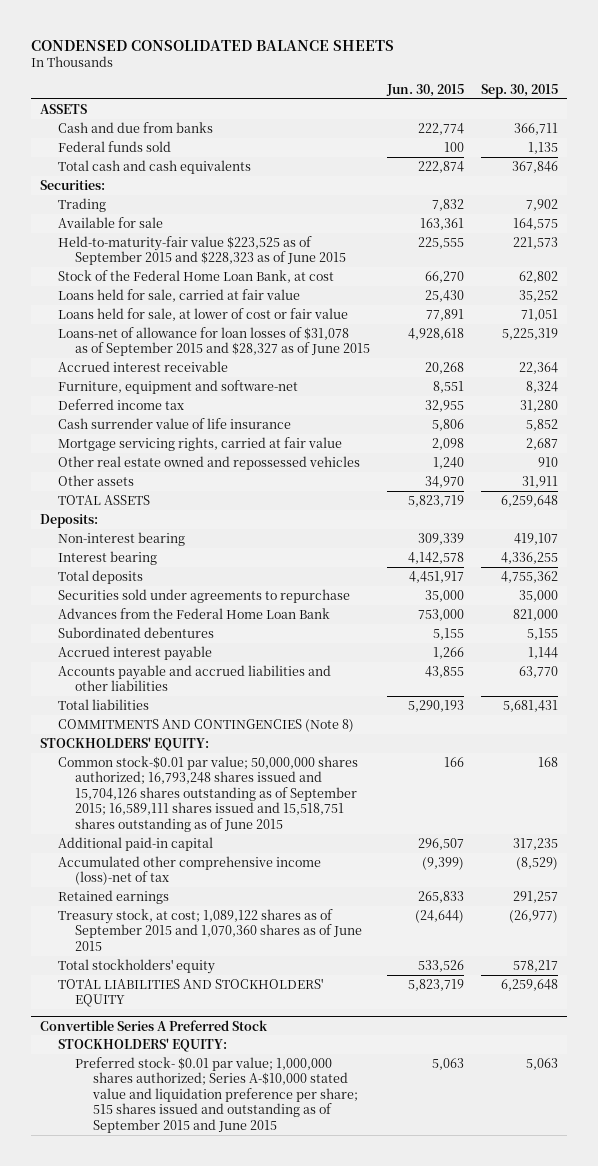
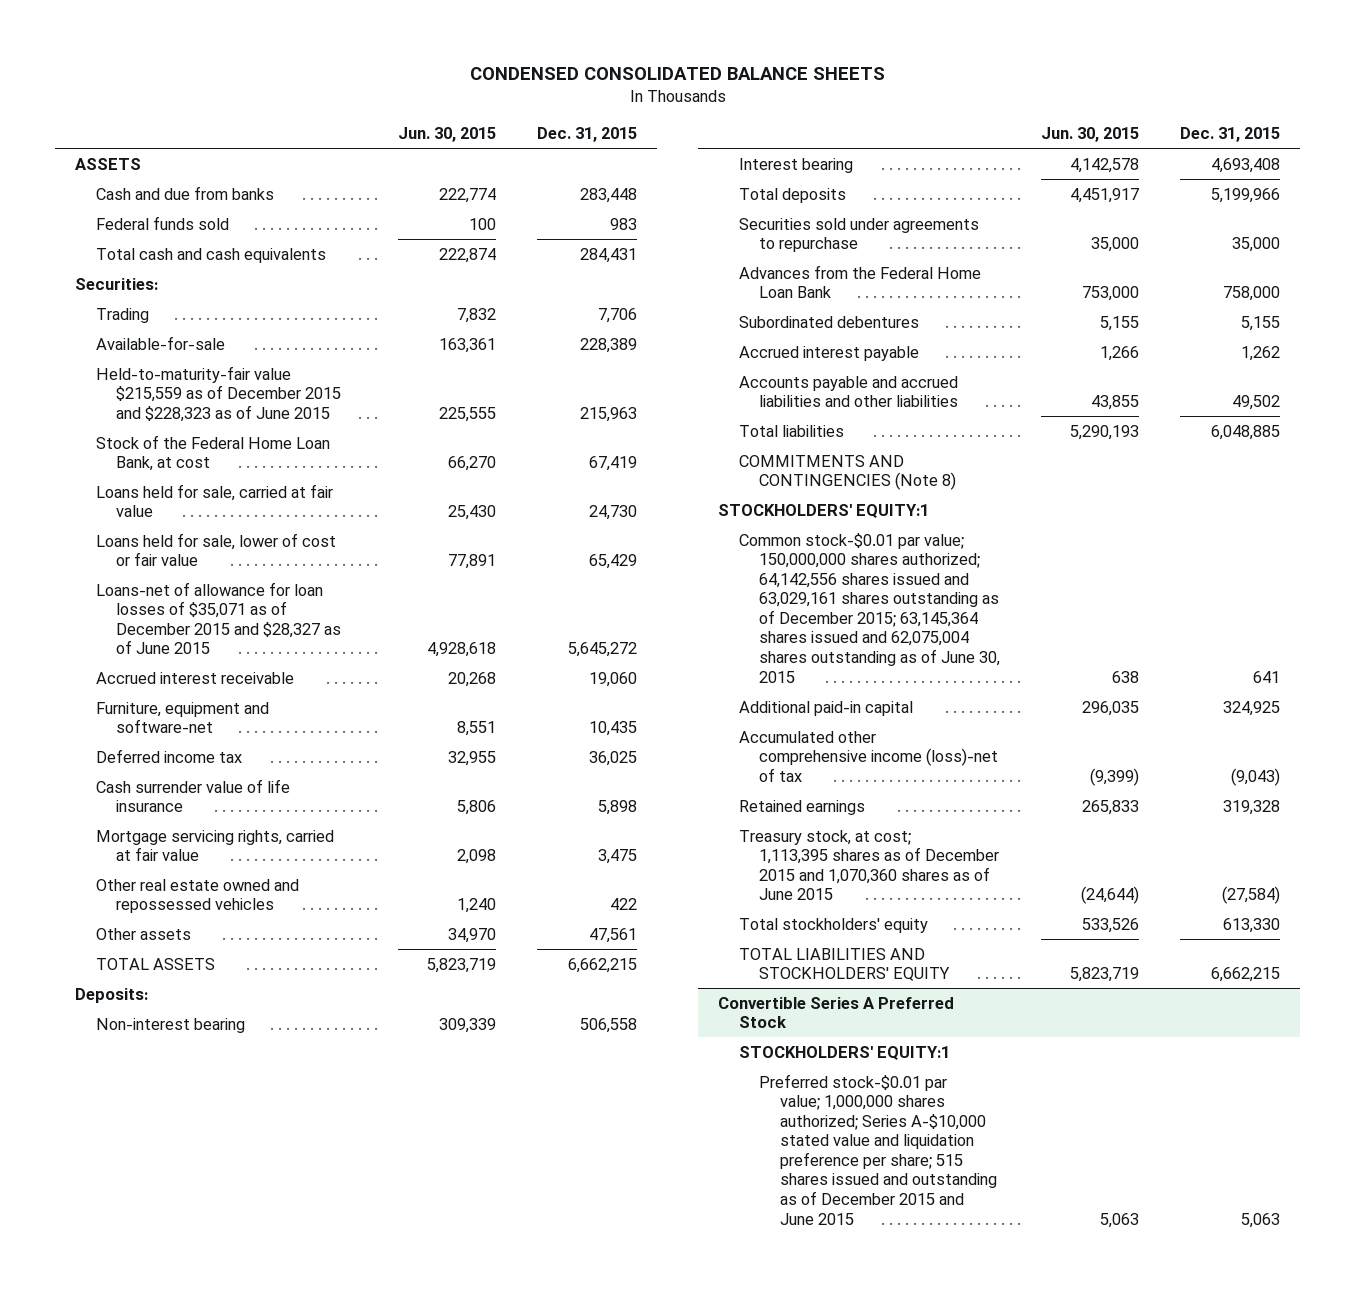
[481,83,559,98] Sep. 30, 2015 -> none
none -> [536,127,637,143] Dec. 31, 2015
[57,216,163,228] Available for sale -> [95,335,225,350] Available-for-sale
[57,235,347,266] Held-to-maturity-fair value $223,525 as of September 2015 and $228,323 as of June 2015 -> [95,365,342,422] Held-to-maturity-fair value $215,559 as of December 2015 and $228,323 as of June 2015
[57,307,348,321] Loans held for sale, at lower of cost or fair value -> [95,532,336,567] Loans held for sale, lower of cost or fair value
[57,326,371,357] Loans-net of allowance for loan losses of $31,078 as of September 2015 and $28,327 as of June 2015 -> [95,581,342,655] Loans-net of allowance for loan losses of $35,071 as of December 2015 and $28,327 as of June 2015
[39,736,209,751] STOCKHOLDERS' EQUITY: -> [718,503,930,518] STOCKHOLDERS' EQUITY:1
[57,755,358,833] Common stock-$0.01 par value; 50,000,000 shares authorized; 16,793,248 shares issued and 15,704,126 shares outstanding as of September 2015; 16,589,111 shares issued and 15,518,751 shares outstanding as of June 2015 -> [738,532,1001,683] Common stock-$0.01 par value; 150,000,000 shares authorized; 64,142,556 shares issued and 63,029,161 shares outstanding as of December 2015; 63,145,364 shares issued and 62,075,004 shares outstanding as of June 30, 2015
[444,756,465,767] 166 -> [1112,670,1140,683] 638
[418,837,465,850] 296,507 -> [1082,700,1140,716] 296,035
[57,908,363,951] Treasury stock, at cost; 1,089,122 shares as of September 2015 and 1,070,360 shares as of June 2015 -> [738,829,1000,901] Treasury stock, at cost; 1,113,395 shares as of December 2015 and 1,070,360 shares as of June 2015
[57,1037,227,1052] STOCKHOLDERS' EQUITY: -> [738,1045,950,1060] STOCKHOLDERS' EQUITY:1
[75,1056,359,1134] Preferred stock- $0.01 par value; 1,000,000 shares authorized; Series A-$10,000 stated value and liquidation preference per share; 515 shares issued and outstanding as of September 2015 and June 2015 -> [759,1073,997,1225] Preferred stock-$0.01 par value; 1,000,000 shares authorized; Series A-$10,000 stated value and liquidation preference per share; 515 shares issued and outstanding as of December 2015 and June 2015

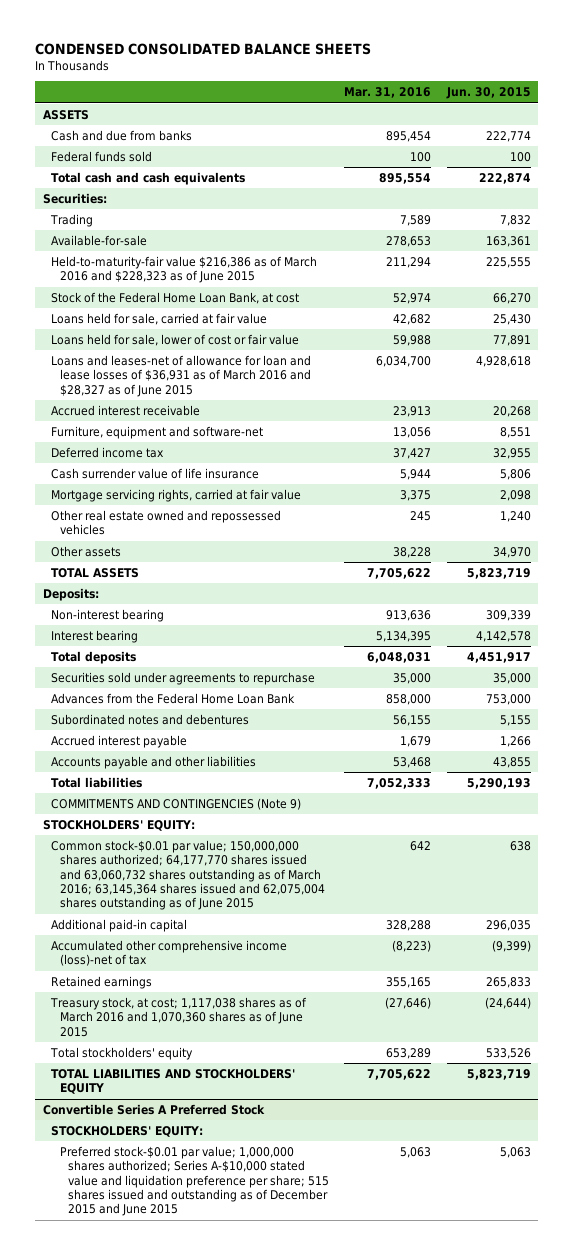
[536,127,637,143] Dec. 31, 2015 -> none
none -> [344,87,432,99] Mar. 31, 2016
[95,365,342,422] Held-to-maturity-fair value $215,559 as of December 2015 and $228,323 as of June 2015 -> [51,256,318,284] Held-to-maturity-fair value $216,386 as of March 2016 and $228,323 as of June 2015
[95,581,342,655] Loans-net of allowance for loan losses of $35,071 as of December 2015 and $28,327 as of June 2015 -> [51,355,312,397] Loans and leases-net of allowance for loan and lease losses of $36,931 as of March 2016 and $28,327 as of June 2015
[738,315,919,328] Subordinated debentures -> [51,714,250,726] Subordinated notes and debentures
[738,375,959,408] Accounts payable and accrued liabilities and other liabilities -> [51,756,257,770] Accounts payable and other liabilities
[738,454,957,491] COMMITMENTS AND CONTINGENCIES (Note 8) -> [51,798,302,811] COMMITMENTS AND CONTINGENCIES (Note 9)
[718,503,930,518] STOCKHOLDERS' EQUITY:1 -> [42,820,195,832] STOCKHOLDERS' EQUITY:
[738,532,1001,683] Common stock-$0.01 par value; 150,000,000 shares authorized; 64,142,556 shares issued and 63,029,161 shares outstanding as of December 2015; 63,145,364 shares issued and 62,075,004 shares outstanding as of June 30, 2015 -> [51,840,325,911] Common stock-$0.01 par value; 150,000,000 shares authorized; 64,177,770 shares issued and 63,060,732 shares outstanding as of March 2016; 63,145,364 shares issued and 62,075,004 shares outstanding as of June 2015
[738,829,1000,901] Treasury stock, at cost; 1,113,395 shares as of December 2015 and 1,070,360 shares as of June 2015 -> [50,997,308,1037] Treasury stock, at cost; 1,117,038 shares as of March 2016 and 1,070,360 shares as of June 2015
[738,1045,950,1060] STOCKHOLDERS' EQUITY:1 -> [51,1126,204,1138] STOCKHOLDERS' EQUITY:

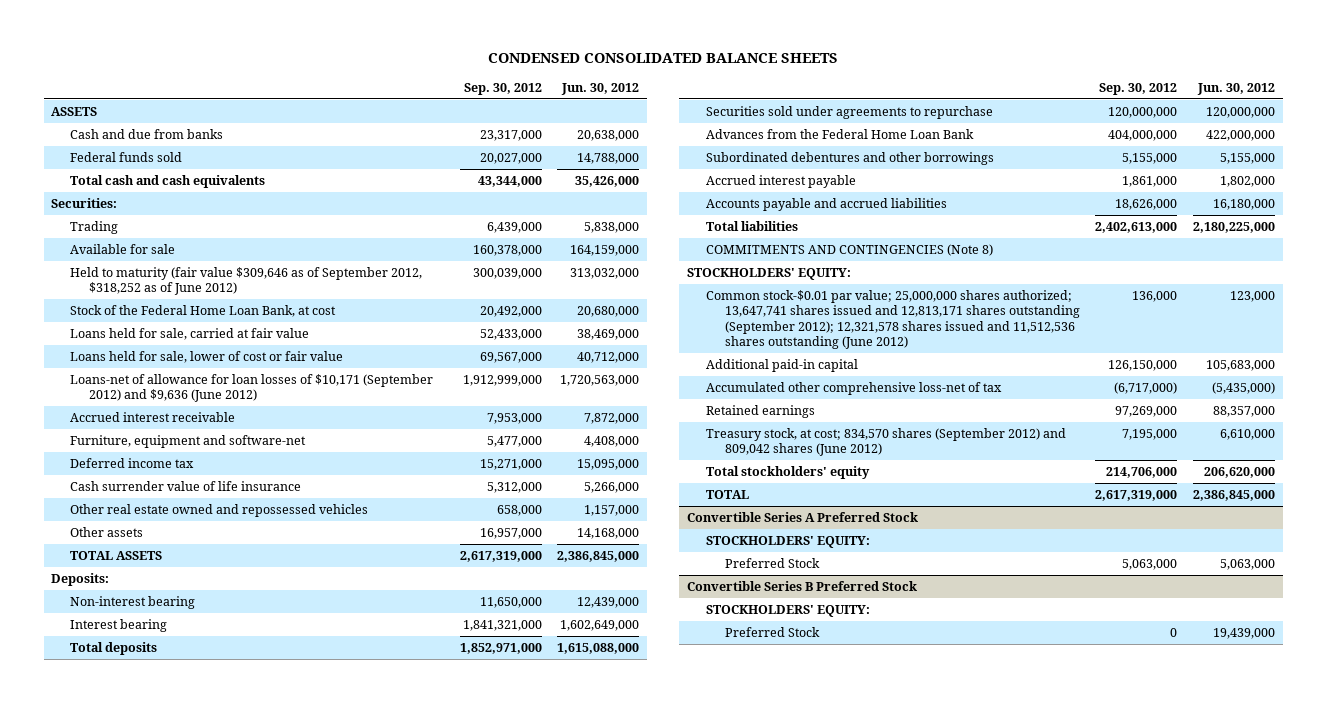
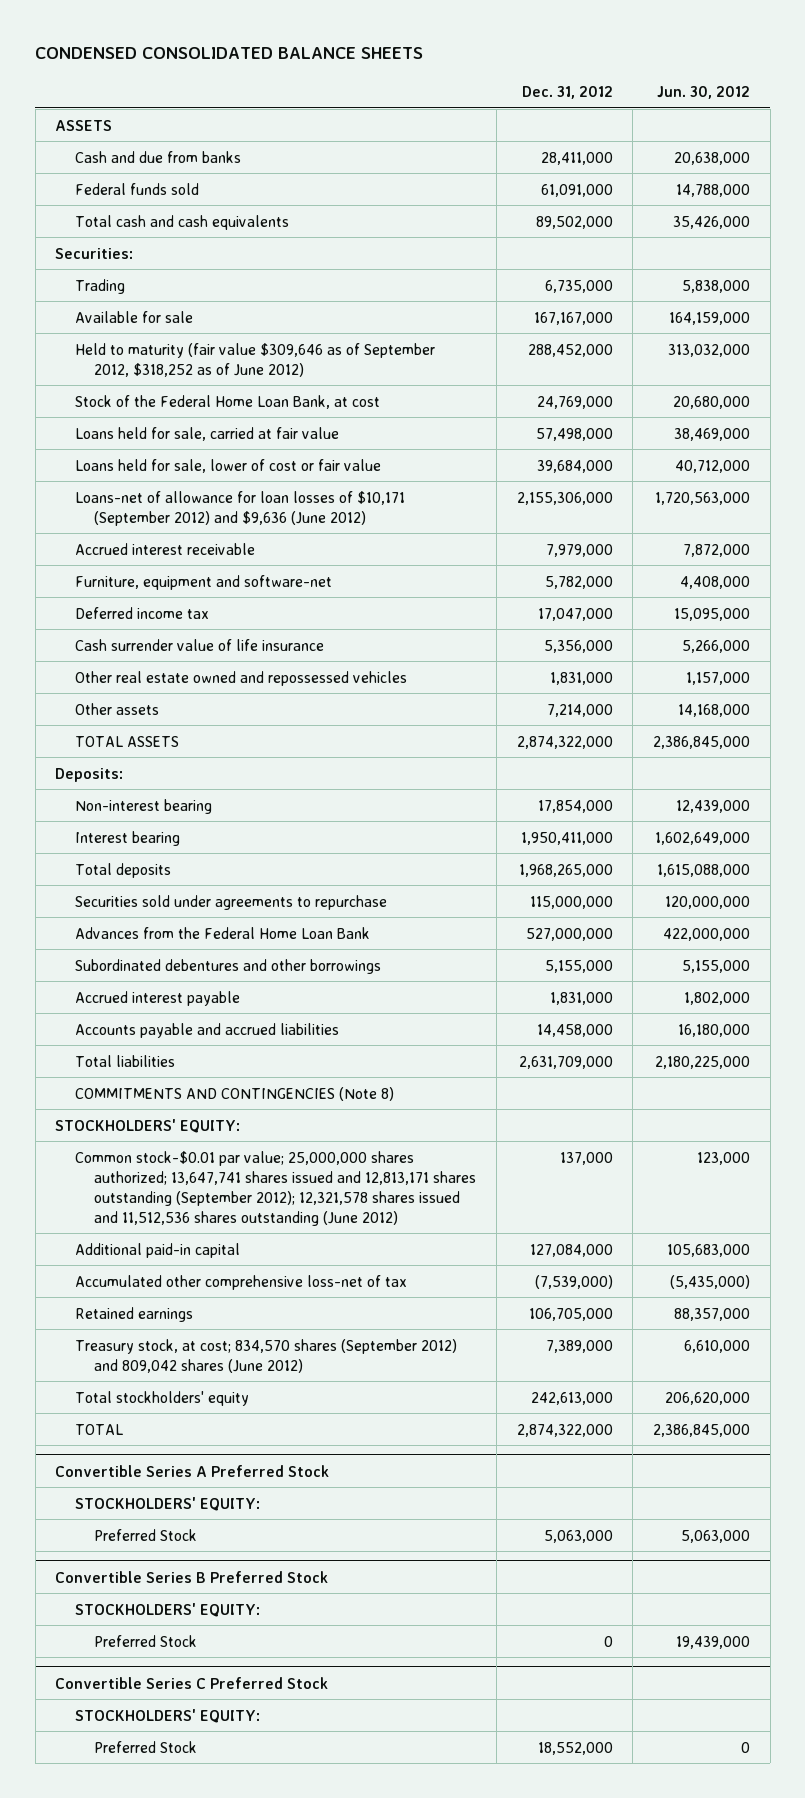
[463,83,542,96] Sep. 30, 2012 -> none
none -> [521,85,613,99] Dec. 31, 2012
none -> [55,1676,329,1689] Convertible Series C Preferred Stock
none -> [74,1708,260,1723] STOCKHOLDERS' EQUITY:
none -> [94,1740,198,1753] Preferred Stock

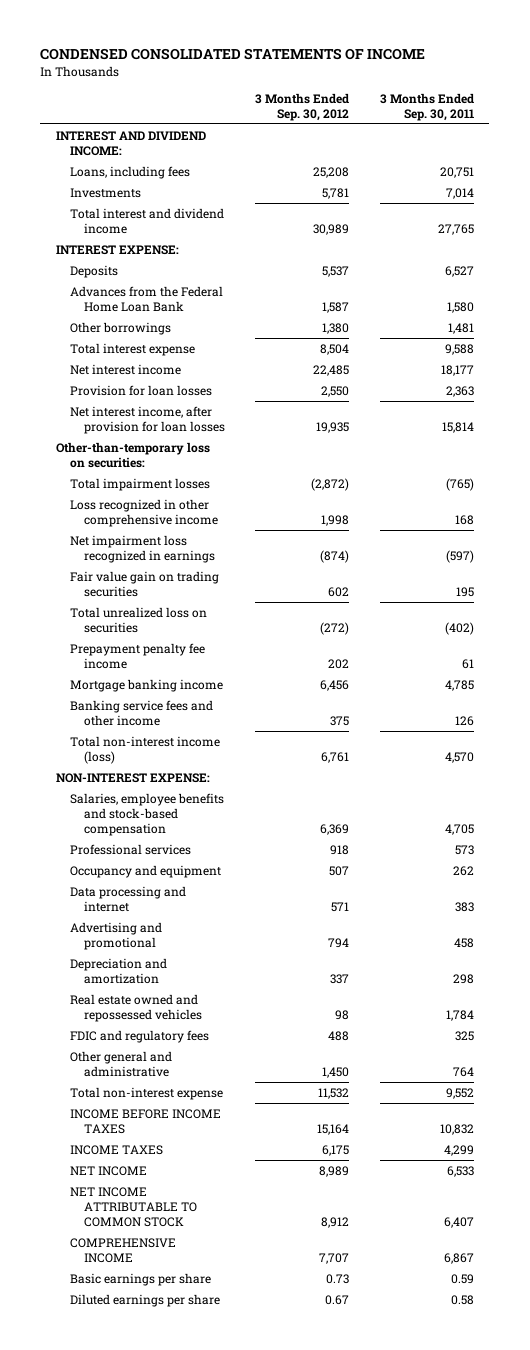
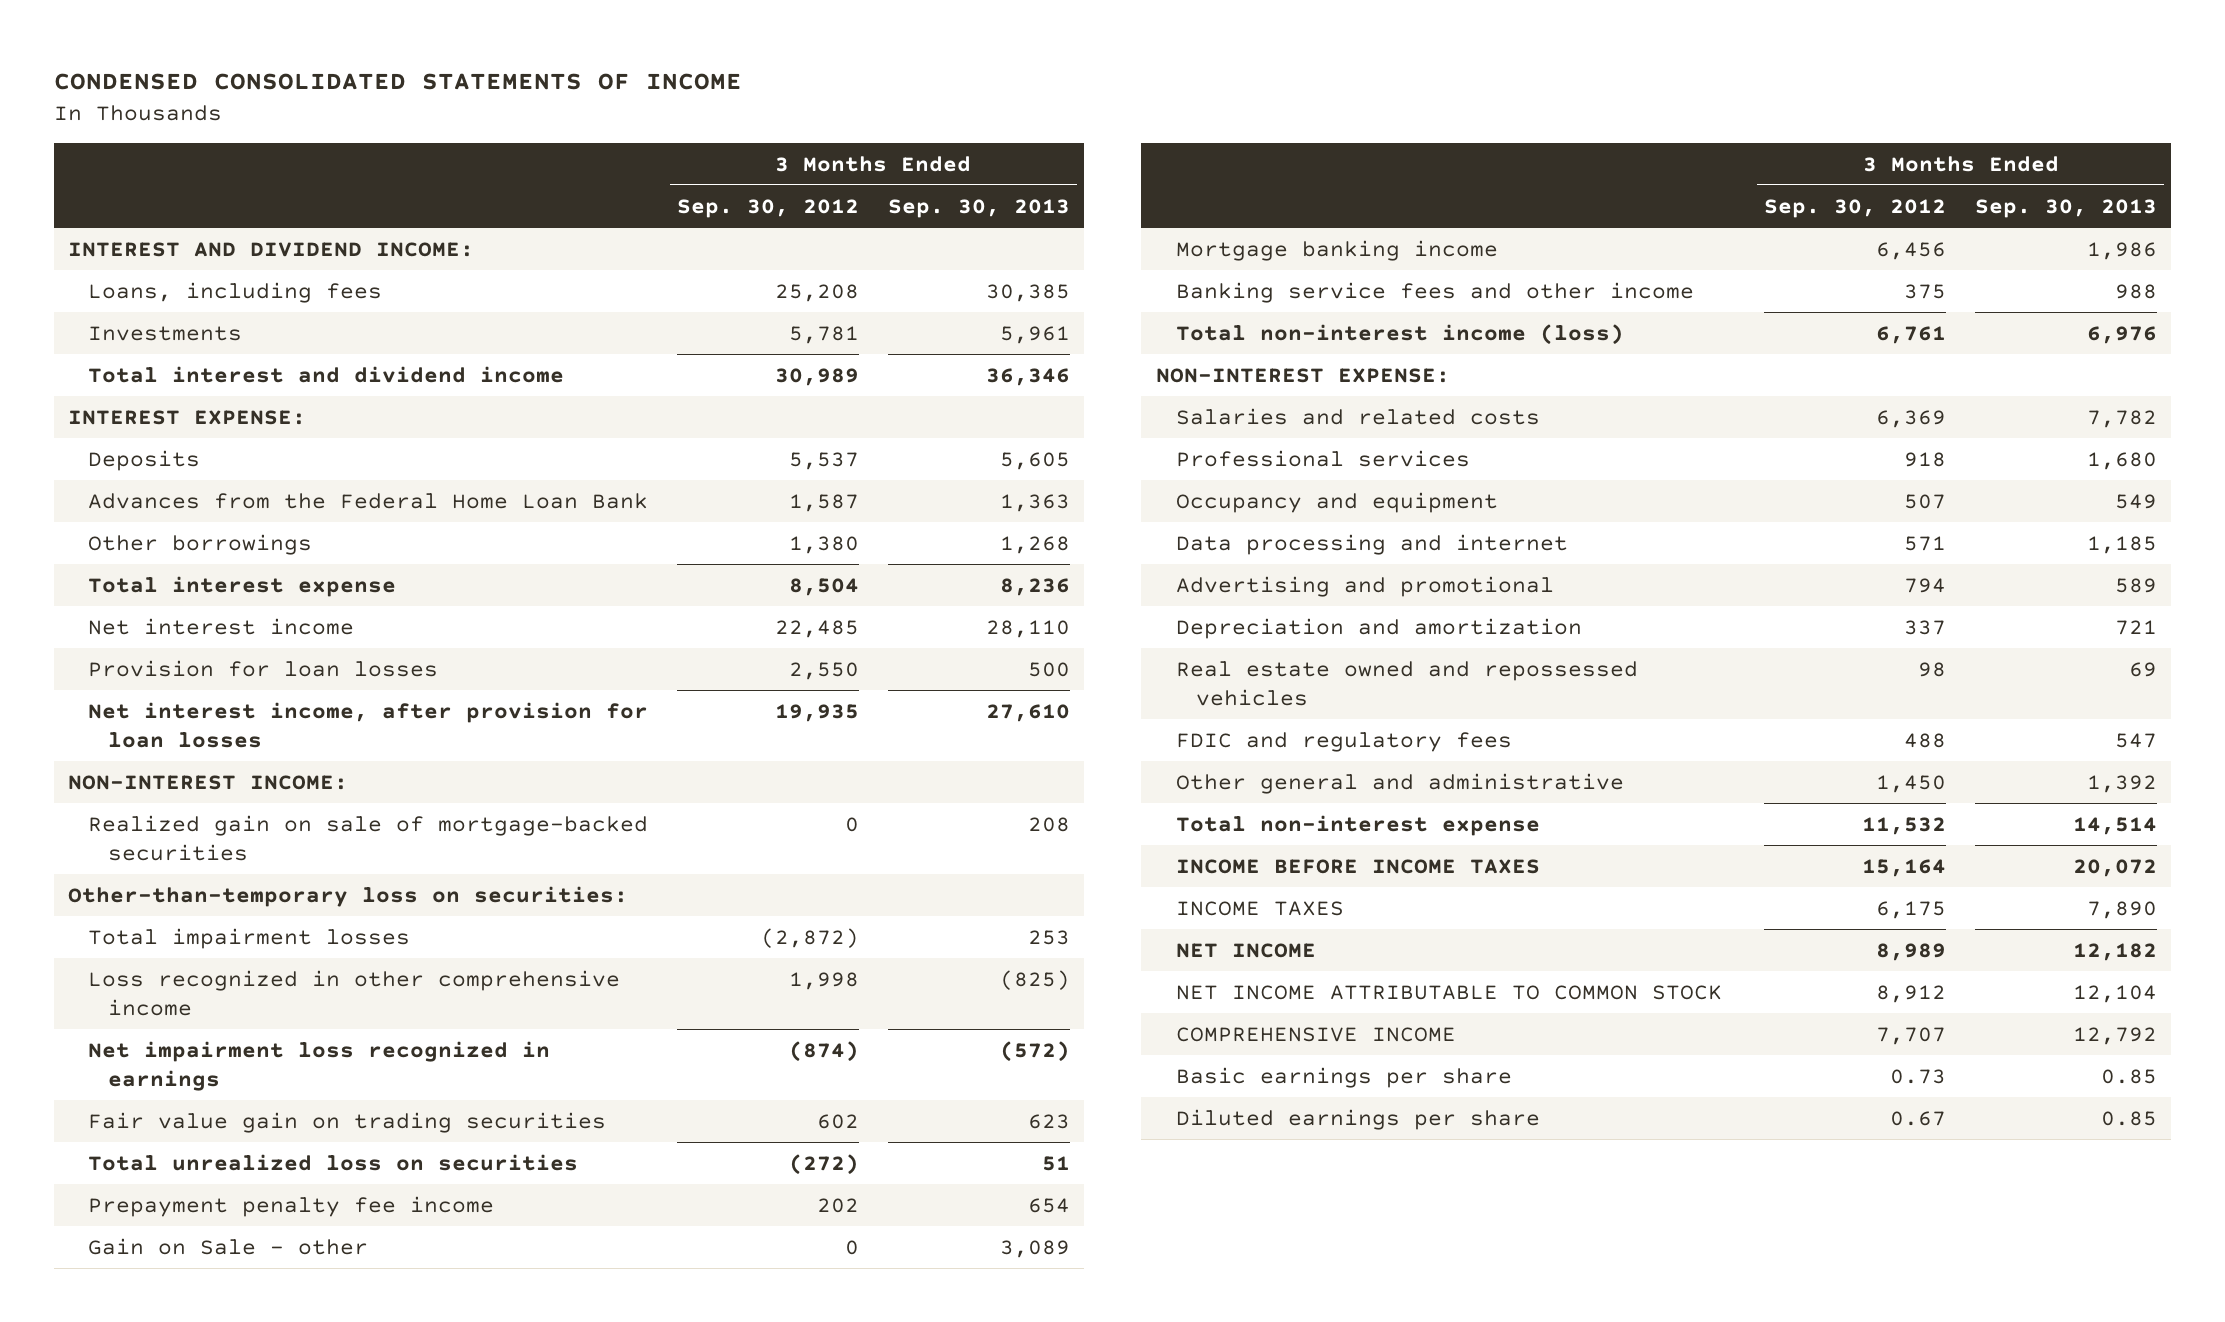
[379,92,474,121] 3 Months Ended Sep. 30, 2011 -> none
none -> [887,198,1070,218] Sep. 30, 2013
none -> [68,774,349,790] NON-INTEREST INCOME:
none -> [88,814,649,861] Realized gain on sale of mortgage-backed securities
none -> [88,1237,369,1255] Gain on Sale - other
[69,792,224,836] Salaries, employee benefits and stock-based compensation -> [1175,407,1540,425] Salaries and related costs

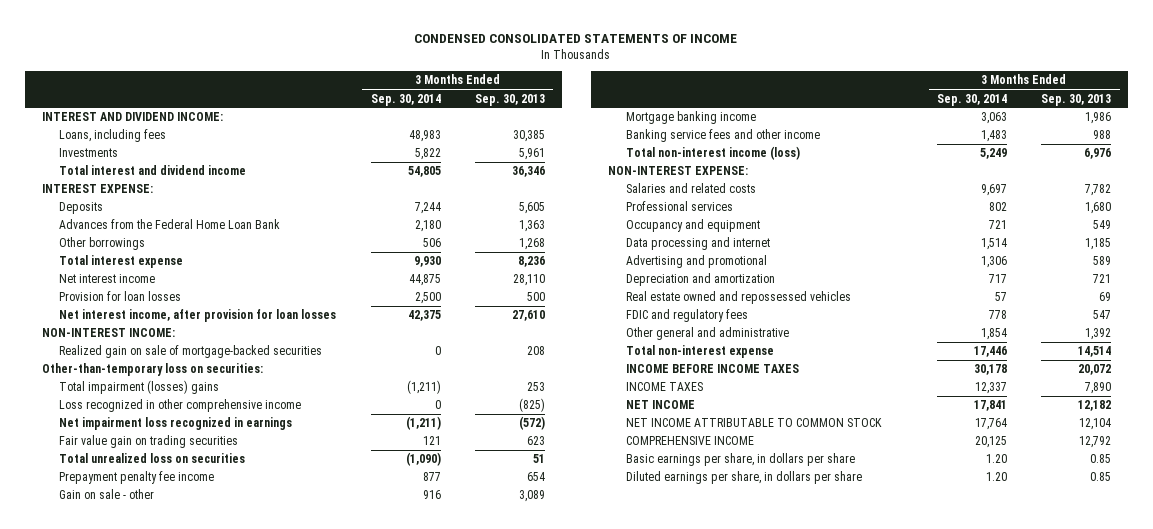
[676,198,859,218] Sep. 30, 2012 -> none
none -> [370,93,441,106] Sep. 30, 2014
[88,927,411,949] Total impairment losses -> [59,380,220,395] Total impairment (losses) gains
[88,1237,369,1255] Gain on Sale - other -> [59,489,155,500] Gain on sale - other
[1175,1066,1512,1088] Basic earnings per share -> [625,453,855,467] Basic earnings per share, in dollars per share
[1175,1108,1540,1130] Diluted earnings per share -> [625,471,862,485] Diluted earnings per share, in dollars per share

